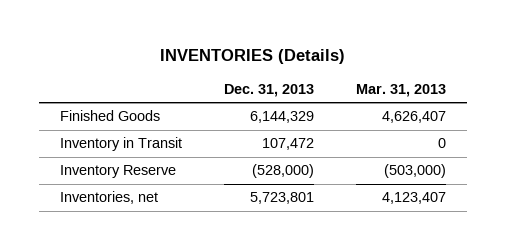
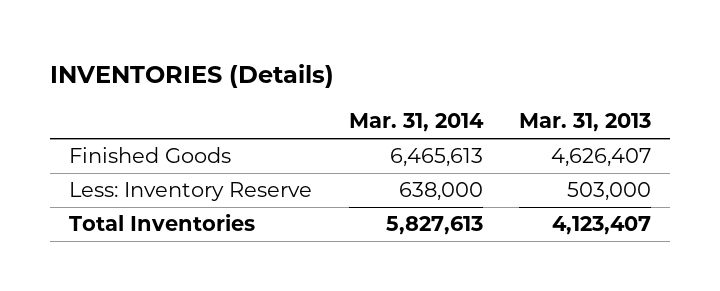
[224,83,315,97] Dec. 31, 2013 -> none
none -> [348,113,484,133] Mar. 31, 2014
[59,137,182,152] Inventory in Transit -> none
[59,165,176,179] Inventory Reserve -> [68,182,312,202] Less: Inventory Reserve
[384,164,447,179] (503,000) -> [567,182,652,202] 503,000
[59,191,158,205] Inventories, net -> [68,214,255,232] Total Inventories

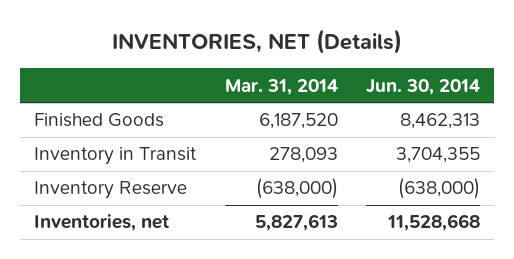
[50,64,335,89] INVENTORIES (Details) -> [112,29,403,55] INVENTORIES, NET (Details)
[519,113,652,133] Mar. 31, 2013 -> none
none -> [366,78,481,95] Jun. 30, 2014
[389,148,483,168] 6,465,613 -> [258,113,338,130] 6,187,520
none -> [33,147,197,166] Inventory in Transit
[68,182,312,202] Less: Inventory Reserve -> [33,181,187,200] Inventory Reserve
[398,182,483,202] 638,000 -> [255,178,338,200] (638,000)
[68,214,255,232] Total Inventories -> [33,214,169,232] Inventories, net

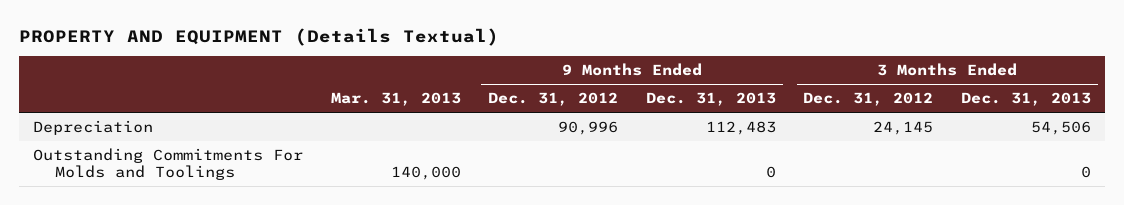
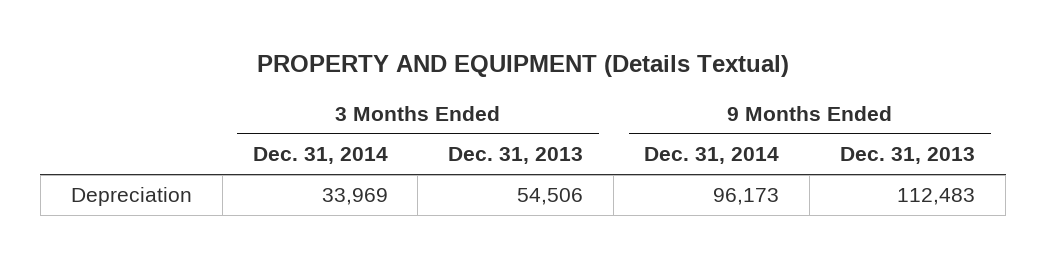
[330,92,461,107] Mar. 31, 2013 -> none
[488,92,619,107] Dec. 31, 2012 -> none
[803,92,934,107] Dec. 31, 2012 -> none
none -> [252,147,388,165] Dec. 31, 2014
none -> [644,147,780,165] Dec. 31, 2014
[33,148,304,181] Outstanding Commitments For Molds and Toolings -> none

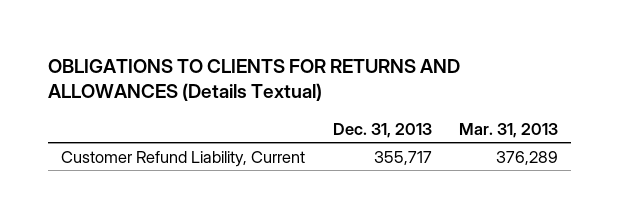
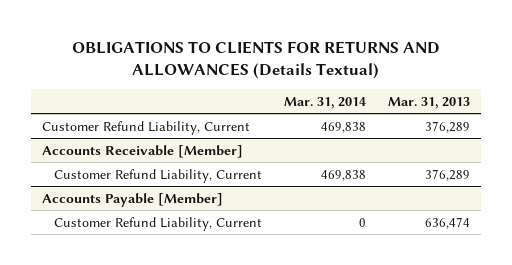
[332,122,432,138] Dec. 31, 2013 -> none
none -> [284,96,367,109] Mar. 31, 2014
none -> [41,144,243,158] Accounts Receivable [Member]
none -> [54,168,263,183] Customer Refund Liability, Current
none -> [41,192,223,207] Accounts Payable [Member]
none -> [54,216,263,231] Customer Refund Liability, Current

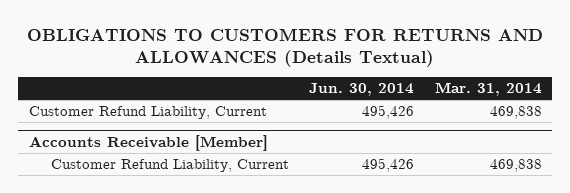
[71,40,440,79] OBLIGATIONS TO CLIENTS FOR RETURNS AND ALLOWANCES (Details Textual) -> [27,27,544,67] OBLIGATIONS TO CUSTOMERS FOR RETURNS AND ALLOWANCES (Details Textual)
[388,96,471,109] Mar. 31, 2013 -> none
none -> [309,83,415,97] Jun. 30, 2014
[41,192,223,207] Accounts Payable [Member] -> none
[54,216,263,231] Customer Refund Liability, Current -> none

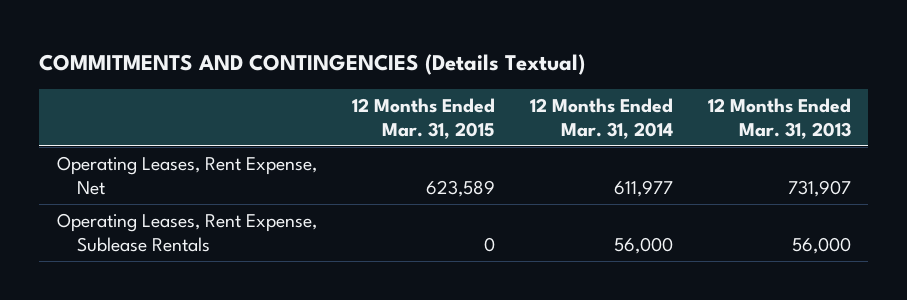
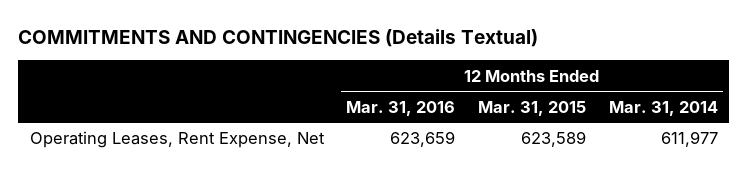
[707,98,851,139] 12 Months Ended Mar. 31, 2013 -> none
none -> [346,100,456,116] Mar. 31, 2016
[56,213,317,252] Operating Leases, Rent Expense, Sublease Rentals -> none

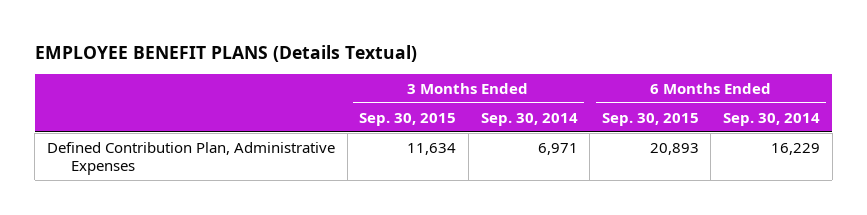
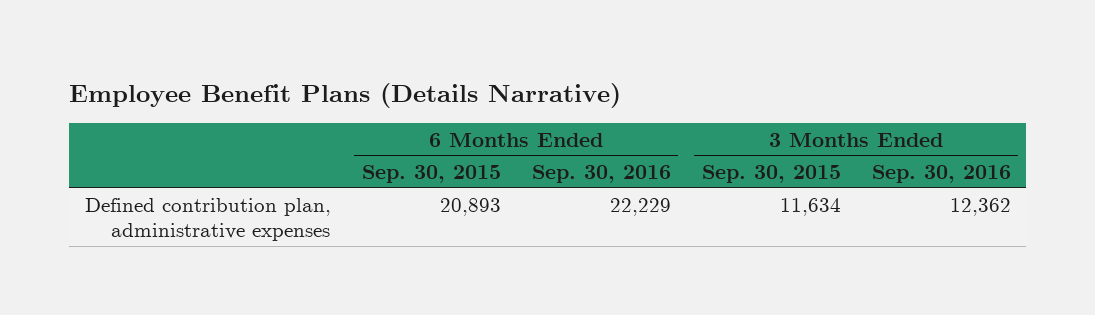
[34,44,417,62] EMPLOYEE BENEFIT PLANS (Details Textual) -> [69,83,622,109] Employee Benefit Plans (Details Narrative)
[480,112,578,126] Sep. 30, 2014 -> none
[722,112,820,126] Sep. 30, 2014 -> none
none -> [531,165,671,184] Sep. 30, 2016
none -> [871,165,1011,184] Sep. 30, 2016
[47,141,336,175] Defined Contribution Plan, Administrative Expenses -> [84,198,331,241] Defined contribution plan, administrative expenses

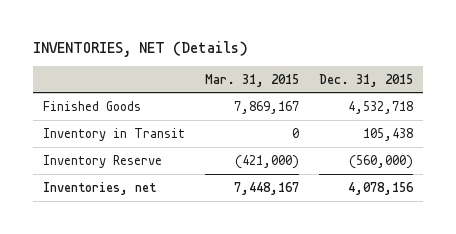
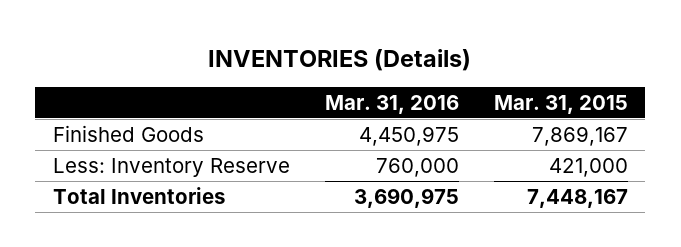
[32,40,248,57] INVENTORIES, NET (Details) -> [208,48,472,71] INVENTORIES (Details)
[318,73,413,87] Dec. 31, 2015 -> none
none -> [324,95,459,115] Mar. 31, 2016
[42,127,185,141] Inventory in Transit -> none
[42,154,162,168] Inventory Reserve -> [52,157,290,177] Less: Inventory Reserve
[234,154,299,169] (421,000) -> [548,157,628,177] 421,000
[42,181,156,195] Inventories, net -> [52,186,225,204] Total Inventories

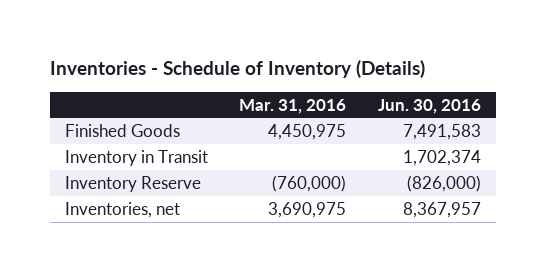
[208,48,472,71] INVENTORIES (Details) -> [49,60,425,79] Inventories - Schedule of Inventory (Details)
[493,95,628,115] Mar. 31, 2015 -> none
none -> [377,98,481,114] Jun. 30, 2016
none -> [65,149,209,166] Inventory in Transit
[52,157,290,177] Less: Inventory Reserve -> [65,175,202,192] Inventory Reserve
[375,157,459,177] 760,000 -> [272,174,347,192] (760,000)
[52,186,225,204] Total Inventories -> [65,201,181,218] Inventories, net

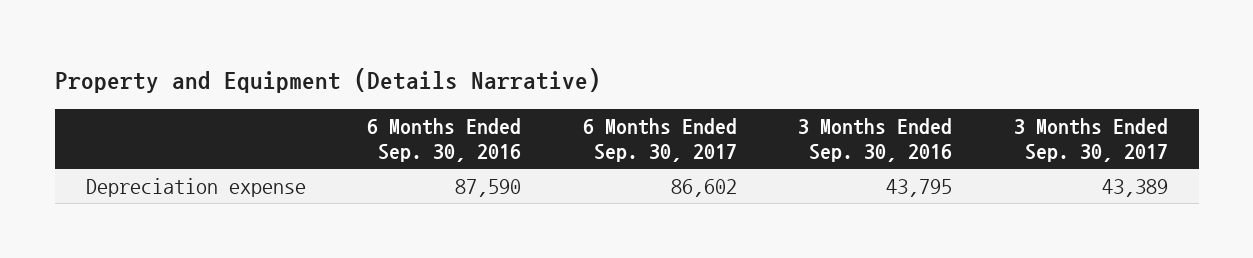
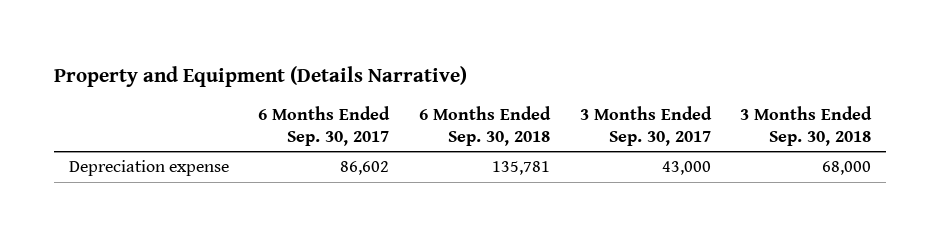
[367,117,522,162] 6 Months Ended Sep. 30, 2016 -> none
[798,117,953,162] 3 Months Ended Sep. 30, 2016 -> none
none -> [419,105,552,147] 6 Months Ended Sep. 30, 2018
none -> [740,105,873,147] 3 Months Ended Sep. 30, 2018
[1101,178,1168,197] 43,389 -> [661,161,711,176] 43,000

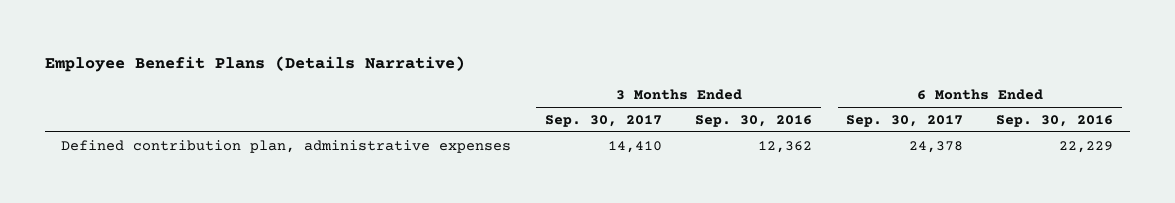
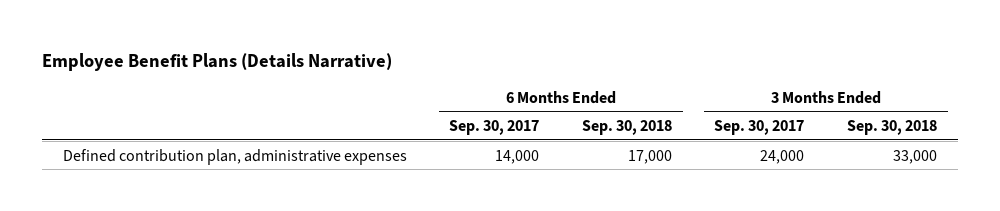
[695,114,813,127] Sep. 30, 2016 -> none
[996,114,1114,127] Sep. 30, 2016 -> none
none -> [581,120,672,136] Sep. 30, 2018
none -> [846,120,937,136] Sep. 30, 2018
[607,140,662,153] 14,410 -> [760,149,805,164] 24,000
[908,140,963,153] 24,378 -> [495,149,540,164] 14,000

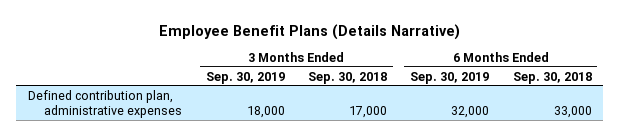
[449,120,540,136] Sep. 30, 2017 -> none
[714,120,805,136] Sep. 30, 2017 -> none
none -> [205,71,285,84] Sep. 30, 2019
none -> [410,71,490,84] Sep. 30, 2019
[627,149,672,164] 17,000 -> [553,105,592,118] 33,000
[892,149,937,164] 33,000 -> [348,105,387,118] 17,000

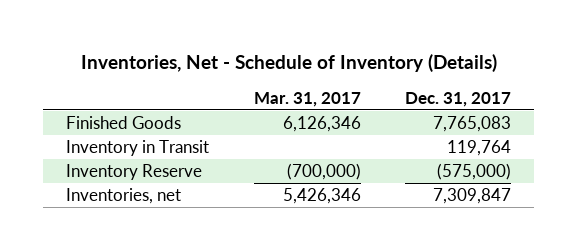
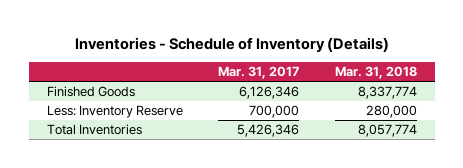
[80,53,497,72] Inventories, Net - Schedule of Inventory (Details) -> [74,36,389,52] Inventories - Schedule of Inventory (Details)
[405,91,512,107] Dec. 31, 2017 -> none
none -> [334,66,417,80] Mar. 31, 2018
[65,140,209,157] Inventory in Transit -> none
[65,164,202,181] Inventory Reserve -> [46,105,183,119] Less: Inventory Reserve
[286,163,361,181] (700,000) -> [249,105,300,119] 700,000
[65,188,181,205] Inventories, net -> [46,124,142,136] Total Inventories

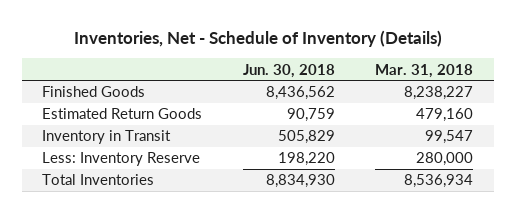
[74,36,389,52] Inventories - Schedule of Inventory (Details) -> [73,29,442,47] Inventories, Net - Schedule of Inventory (Details)
[218,66,300,80] Mar. 31, 2017 -> none
none -> [242,63,335,78] Jun. 30, 2018
[357,86,417,100] 8,337,774 -> [404,86,474,101] 8,238,227
none -> [41,108,202,120] Estimated Return Goods
none -> [41,130,171,145] Inventory in Transit
[357,124,417,138] 8,057,774 -> [404,174,474,189] 8,536,934

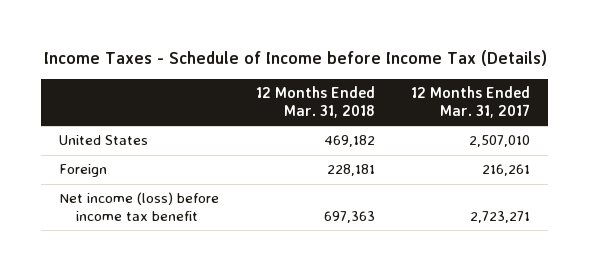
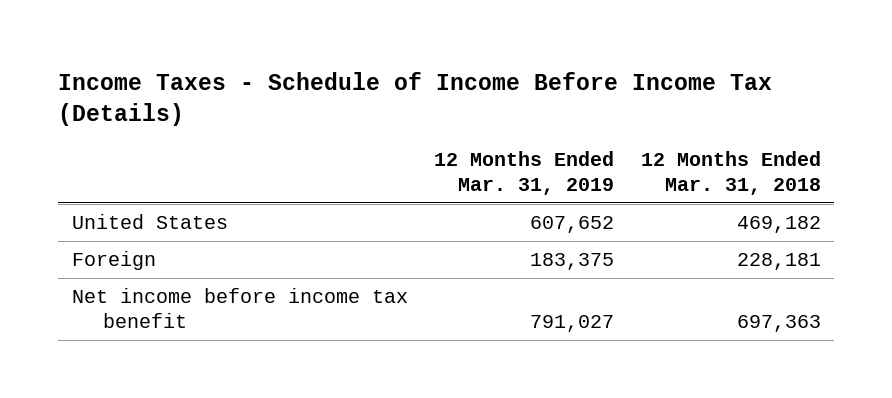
[43,49,547,66] Income Taxes - Schedule of Income before Income Tax (Details) -> [58,71,773,126] Income Taxes - Schedule of Income Before Income Tax (Details)
[411,86,531,118] 12 Months Ended Mar. 31, 2017 -> none
none -> [434,151,615,196] 12 Months Ended Mar. 31, 2019
[59,192,220,221] Net income (loss) before income tax benefit -> [71,288,408,329] Net income before income tax benefit

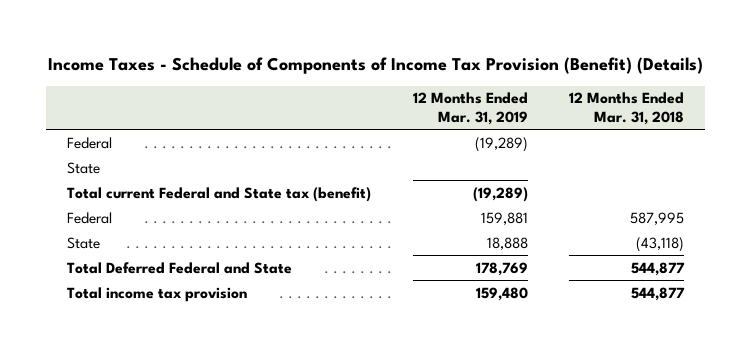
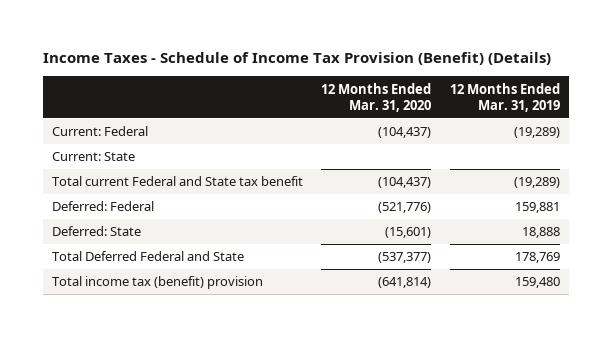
[47,57,703,75] Income Taxes - Schedule of Components of Income Tax Provision (Benefit) (Details) -> [43,52,552,66] Income Taxes - Schedule of Income Tax Provision (Benefit) (Details)
[569,92,685,125] 12 Months Ended Mar. 31, 2018 -> none
none -> [321,82,432,112] 12 Months Ended Mar. 31, 2020
[66,136,112,149] Federal -> [52,126,149,137] Current: Federal
[66,161,100,174] State -> [52,152,136,162] Current: State
[66,186,371,202] Total current Federal and State tax (benefit) -> [52,176,304,187] Total current Federal and State tax benefit
[66,211,112,224] Federal -> [52,201,155,212] Deferred: Federal
[66,236,100,249] State -> [52,226,142,237] Deferred: State
[66,286,247,302] Total income tax provision -> [52,276,264,290] Total income tax (benefit) provision

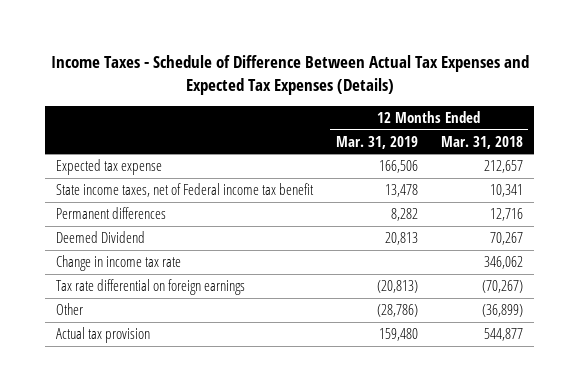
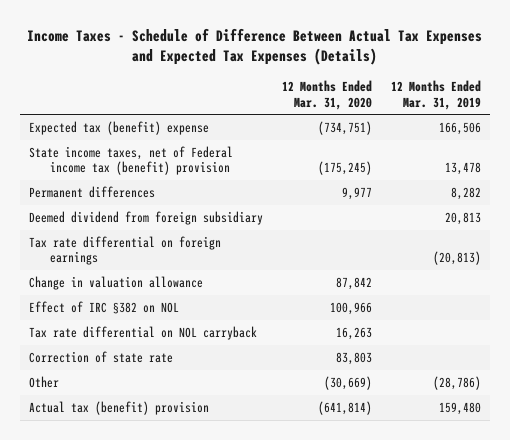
[440,135,523,149] Mar. 31, 2018 -> none
none -> [282,80,373,110] 12 Months Ended Mar. 31, 2020
[56,159,163,176] Expected tax expense -> [29,120,210,135] Expected tax (benefit) expense
[56,183,315,198] State income taxes, net of Federal income tax benefit -> [29,145,234,176] State income taxes, net of Federal income tax (benefit) provision
[56,255,182,272] Change in income tax rate -> none
[56,231,146,244] Deemed Dividend -> [29,210,264,225] Deemed dividend from foreign subsidiary
none -> [29,275,204,290] Change in valuation allowance
none -> [29,300,180,314] Effect of IRC §382 on NOL
none -> [29,325,258,340] Tax rate differential on NOL carryback
none -> [29,350,174,363] Correction of state rate
[56,327,151,344] Actual tax provision -> [29,400,210,415] Actual tax (benefit) provision

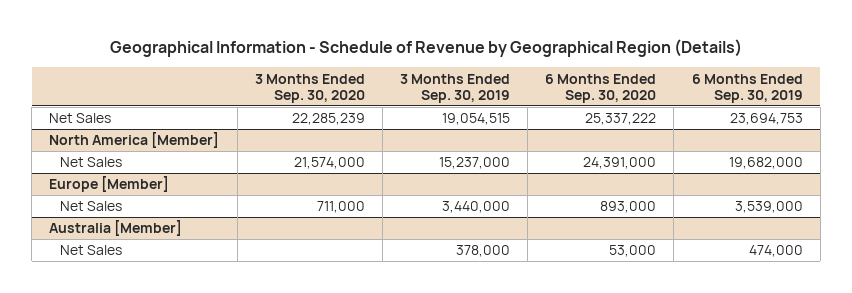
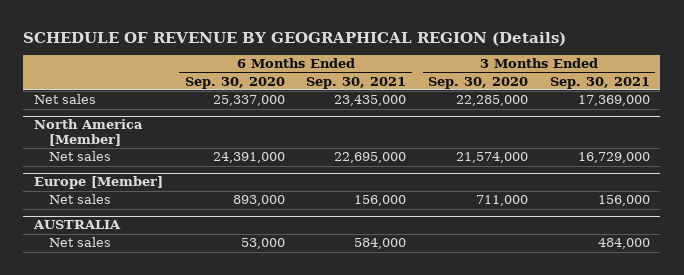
[110,39,743,58] Geographical Information - Schedule of Revenue by Geographical Region (Details) -> [23,31,567,46] SCHEDULE OF REVENUE BY GEOGRAPHICAL REGION (Details)
[400,73,511,103] 3 Months Ended Sep. 30, 2019 -> none
[691,73,803,103] 6 Months Ended Sep. 30, 2019 -> none
none -> [306,76,407,89] Sep. 30, 2021
none -> [549,76,650,89] Sep. 30, 2021
[49,113,112,124] Net Sales -> [34,94,97,105] Net sales
[291,113,365,126] 22,285,239 -> [455,95,528,107] 22,285,000
[585,113,657,126] 25,337,222 -> [212,95,285,107] 25,337,000
[60,157,123,168] Net Sales -> [49,151,112,162] Net sales
[60,201,123,212] Net Sales -> [49,194,112,205] Net sales
[49,220,183,237] Australia [Member] -> [33,220,122,230] AUSTRALIA
[60,245,123,256] Net Sales -> [49,237,112,248] Net sales

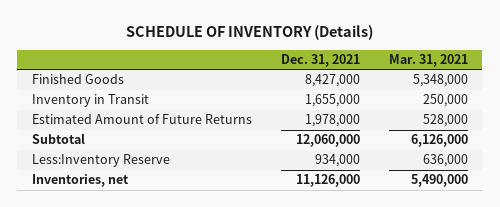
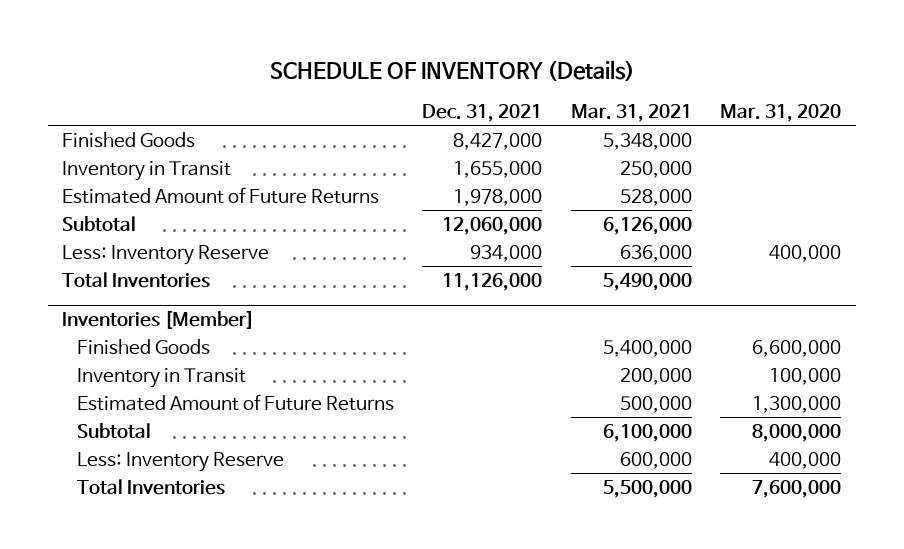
none -> [720,104,842,123] Mar. 31, 2020
[31,154,170,168] Less:Inventory Reserve -> [62,244,270,265] Less: Inventory Reserve
[31,174,129,188] Inventories, net -> [62,271,211,288] Total Inventories
none -> [62,310,255,330] Inventories [Member]
none -> [76,338,210,355] Finished Goods
none -> [76,367,246,388] Inventory in Transit
none -> [76,393,394,411] Estimated Amount of Future Returns
none -> [76,422,151,438] Subtotal
none -> [76,451,284,472] Less: Inventory Reserve
none -> [76,478,225,495] Total Inventories

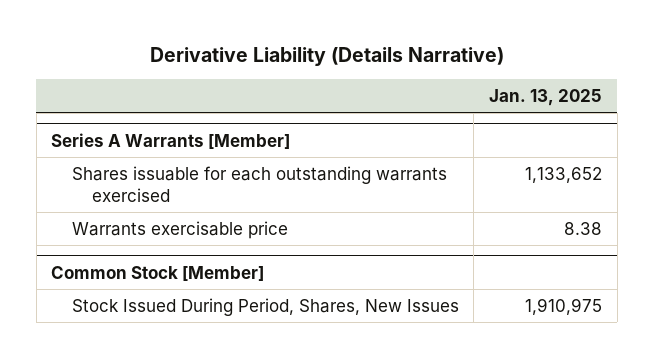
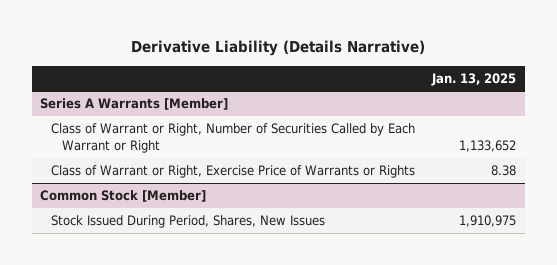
[71,165,447,202] Shares issuable for each outstanding warrants exercised -> [51,123,416,154] Class of Warrant or Right, Number of Securities Called by Each Warrant or Right
[71,220,288,239] Warrants exercisable price -> [51,165,416,179] Class of Warrant or Right, Exercise Price of Warrants or Rights

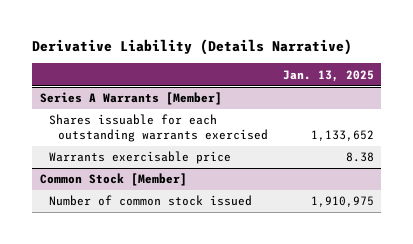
[51,123,416,154] Class of Warrant or Right, Number of Securities Called by Each Warrant or Right -> [48,114,268,142] Shares issuable for each outstanding warrants exercised
[51,165,416,179] Class of Warrant or Right, Exercise Price of Warrants or Rights -> [48,151,231,165] Warrants exercisable price
[51,215,326,229] Stock Issued During Period, Shares, New Issues -> [48,195,252,207] Number of common stock issued

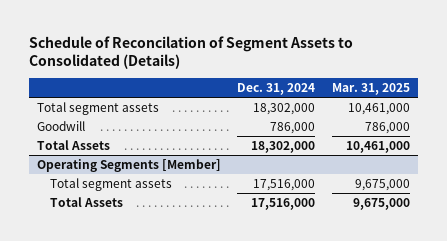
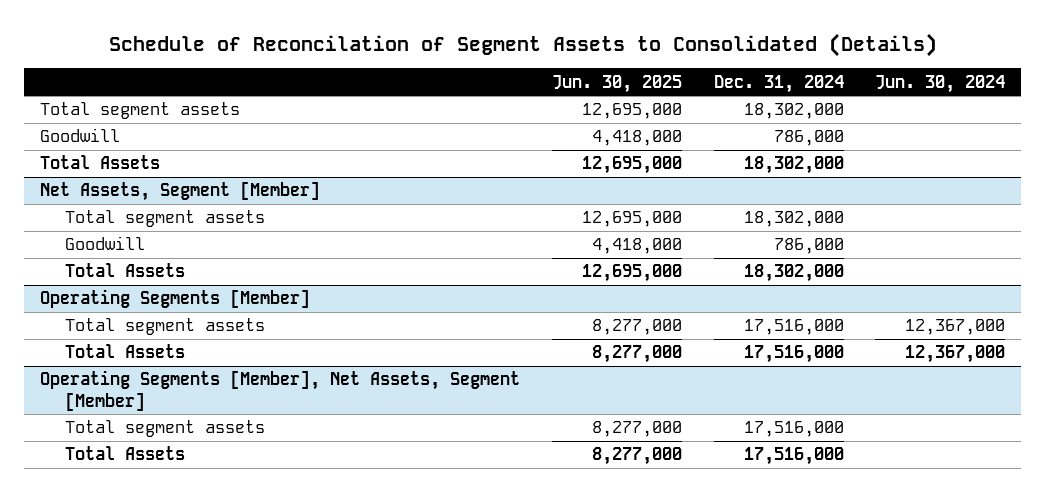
[331,83,410,96] Mar. 31, 2025 -> none
none -> [551,74,682,93] Jun. 30, 2025
none -> [875,74,1006,93] Jun. 30, 2024
none -> [40,181,321,202] Net Assets, Segment [Member]
none -> [65,210,266,228] Total segment assets
none -> [65,236,146,251] Goodwill
none -> [65,263,186,278] Total Assets
none -> [40,370,521,411] Operating Segments [Member], Net Assets, Segment [Member]
none -> [65,420,266,438] Total segment assets
none -> [65,446,186,461] Total Assets

